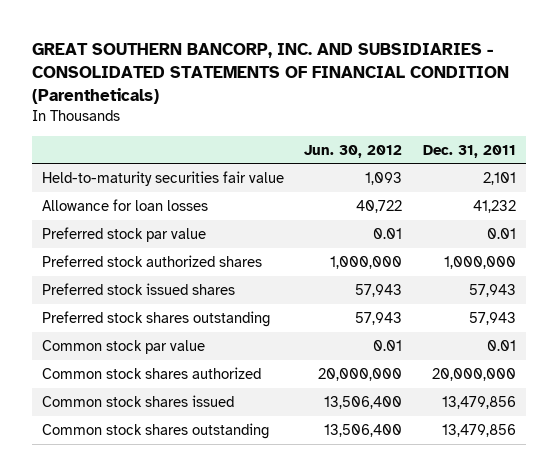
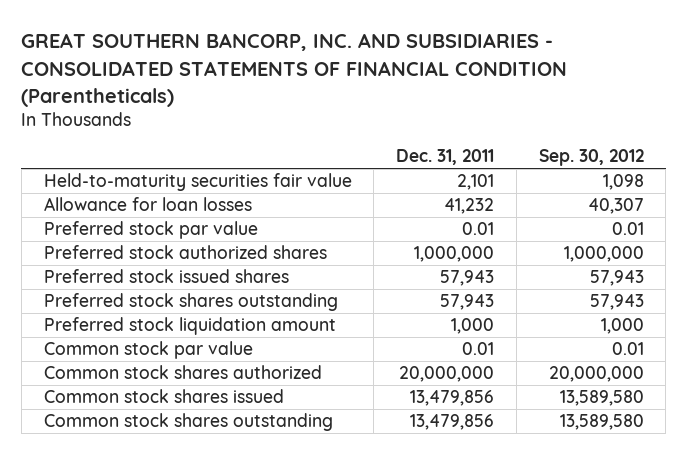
[304,144,403,158] Jun. 30, 2012 -> none
none -> [538,149,644,167] Sep. 30, 2012
none -> [43,317,336,336] Preferred stock liquidation amount

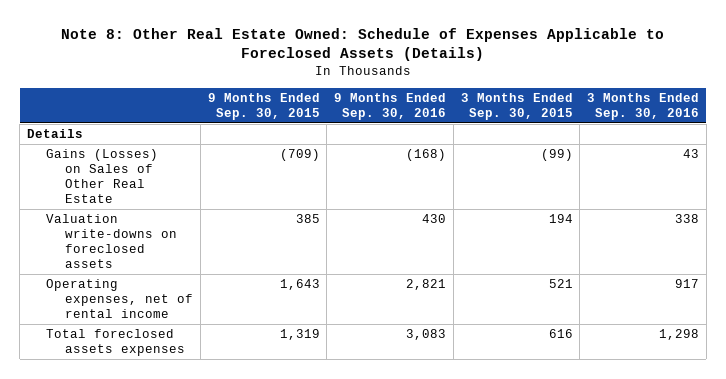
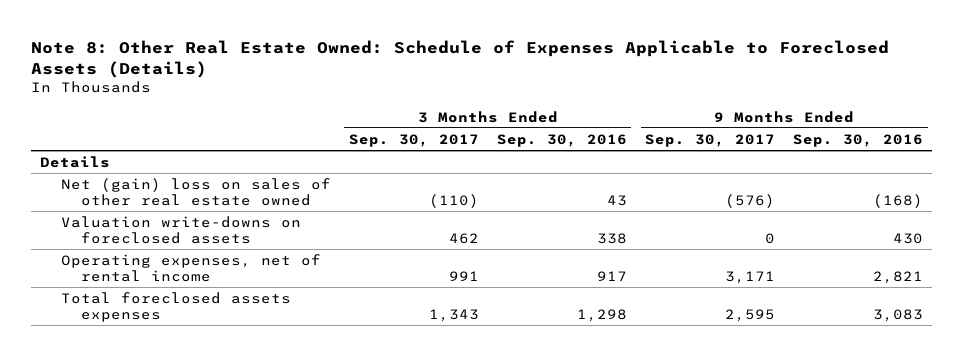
[207,92,320,120] 9 Months Ended Sep. 30, 2015 -> none
[460,92,573,120] 3 Months Ended Sep. 30, 2015 -> none
none -> [348,133,479,147] Sep. 30, 2017
none -> [645,133,776,147] Sep. 30, 2017
[46,149,159,204] Gains (Losses) on Sales of Other Real Estate -> [60,177,331,206] Net (gain) loss on sales of other real estate owned

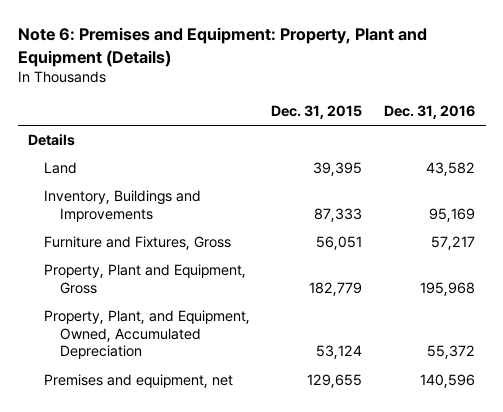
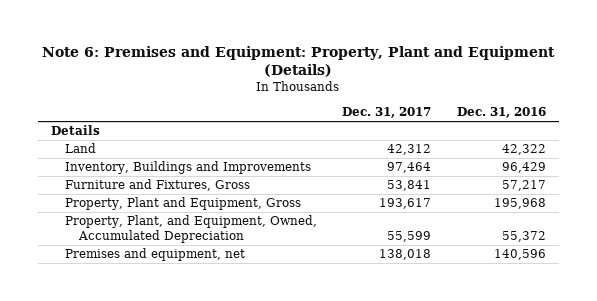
[271,105,363,120] Dec. 31, 2015 -> none
none -> [342,107,432,119] Dec. 31, 2017
[425,162,475,177] 43,582 -> [501,144,546,156] 42,322
[428,207,475,222] 95,169 -> [501,162,546,174] 96,429

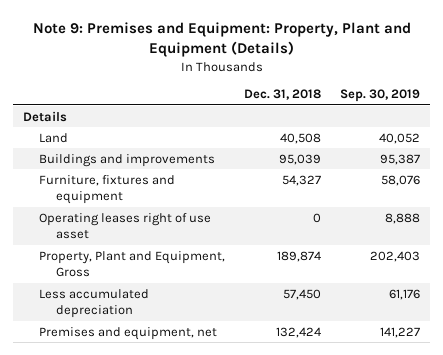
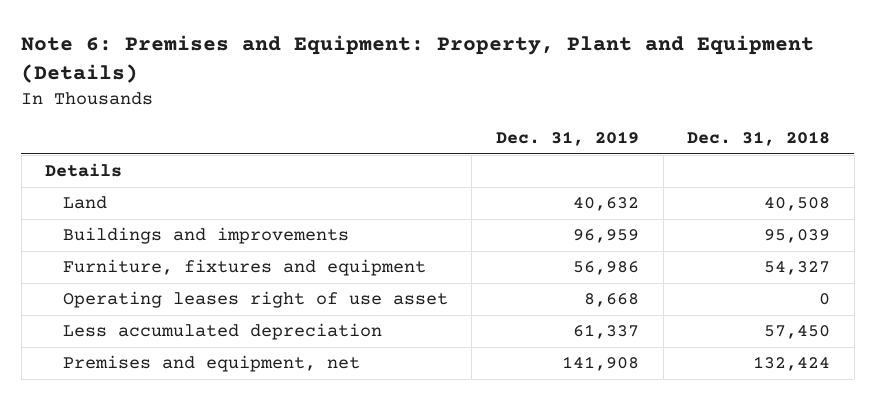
[32,22,411,58] Note 9: Premises and Equipment: Property, Plant and Equipment (Details) -> [21,34,815,83] Note 6: Premises and Equipment: Property, Plant and Equipment (Details)
[340,89,421,103] Sep. 30, 2019 -> none
none -> [496,131,640,147] Dec. 31, 2019
[39,250,226,277] Property, Plant and Equipment, Gross -> none

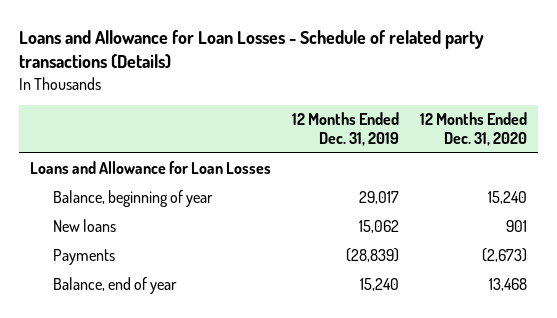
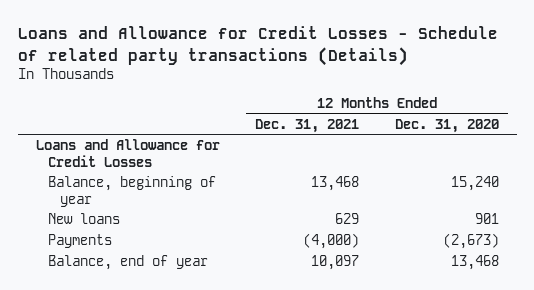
[18,29,484,70] Loans and Allowance for Loan Losses - Schedule of related party transactions (Details) -> [17,26,498,66] Loans and Allowance for Credit Losses - Schedule of related party transactions (Details)
[291,112,399,147] 12 Months Ended Dec. 31, 2019 -> none
none -> [255,118,360,133] Dec. 31, 2021
[29,161,271,175] Loans and Allowance for Loan Losses -> [35,139,220,167] Loans and Allowance for Credit Losses

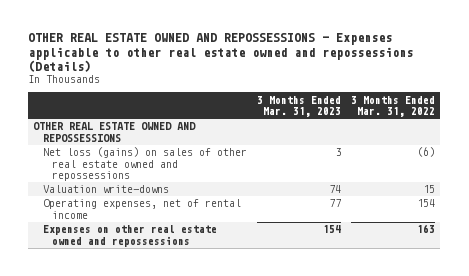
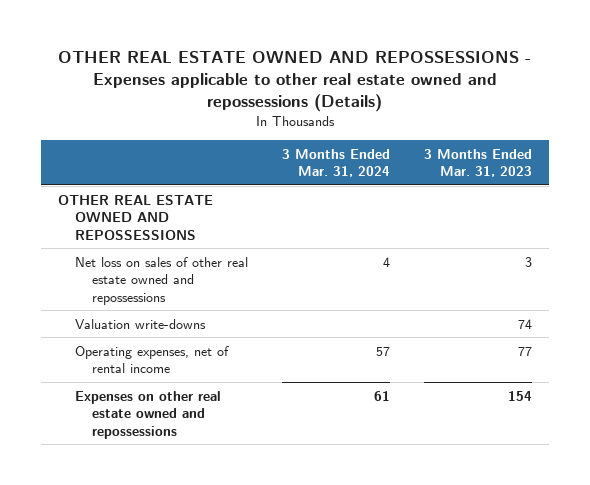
[351,95,436,118] 3 Months Ended Mar. 31, 2022 -> none
none -> [282,148,391,178] 3 Months Ended Mar. 31, 2024
[42,147,247,182] Net loss (gains) on sales of other real estate owned and repossessions -> [74,256,248,305] Net loss on sales of other real estate owned and repossessions

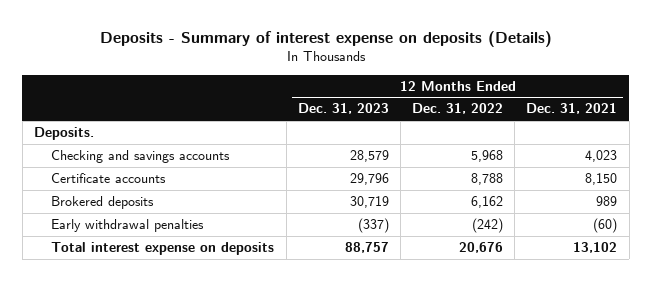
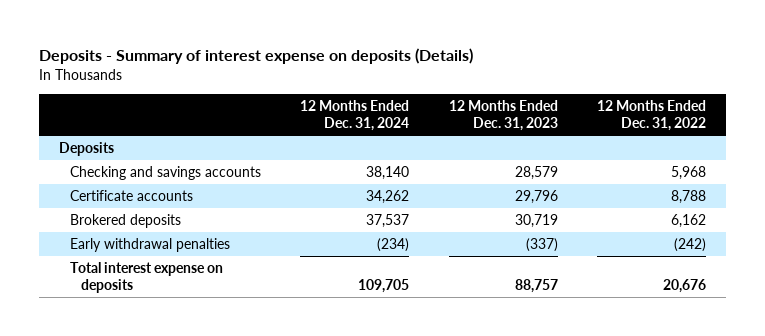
[526,103,618,115] Dec. 31, 2021 -> none
none -> [300,100,410,132] 12 Months Ended Dec. 31, 2024
[33,127,94,141] Deposits. -> [58,142,114,157] Deposits

